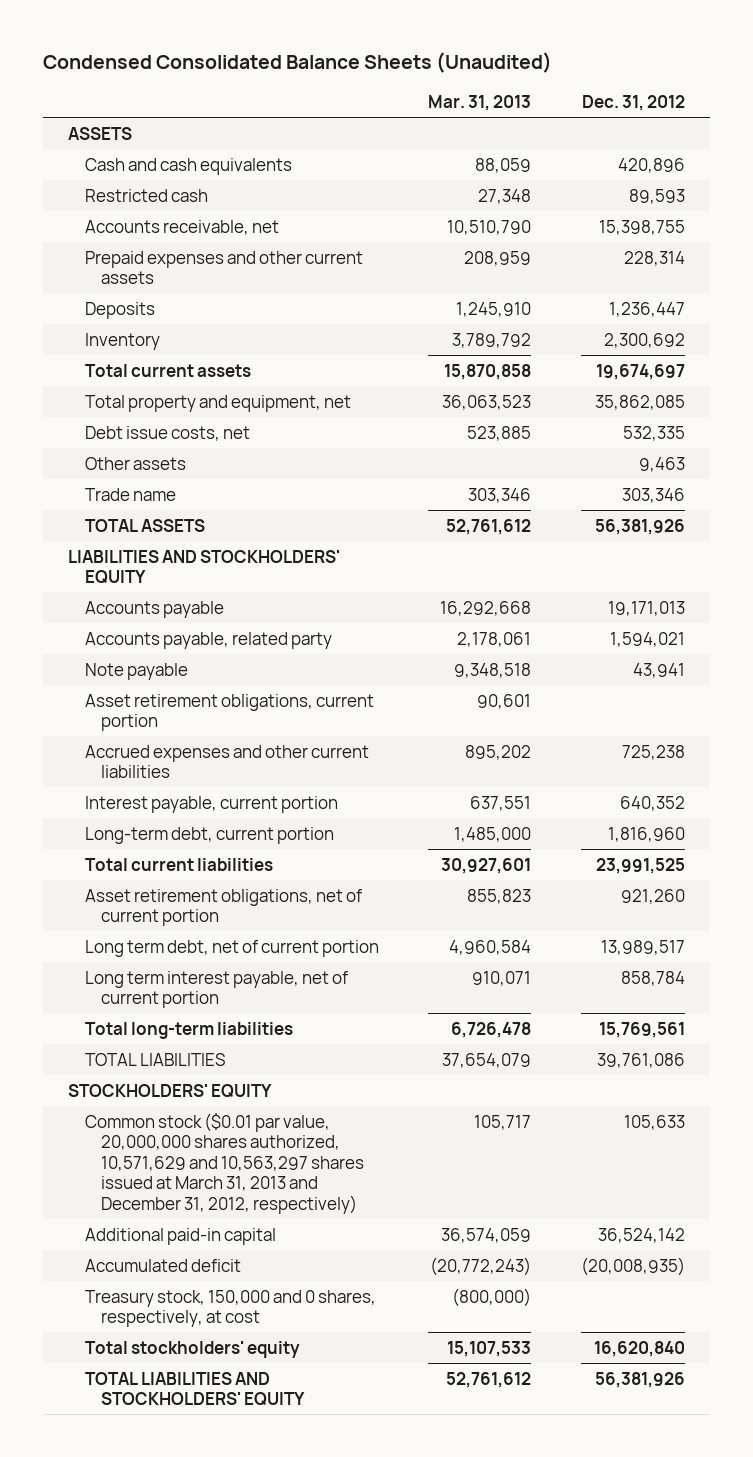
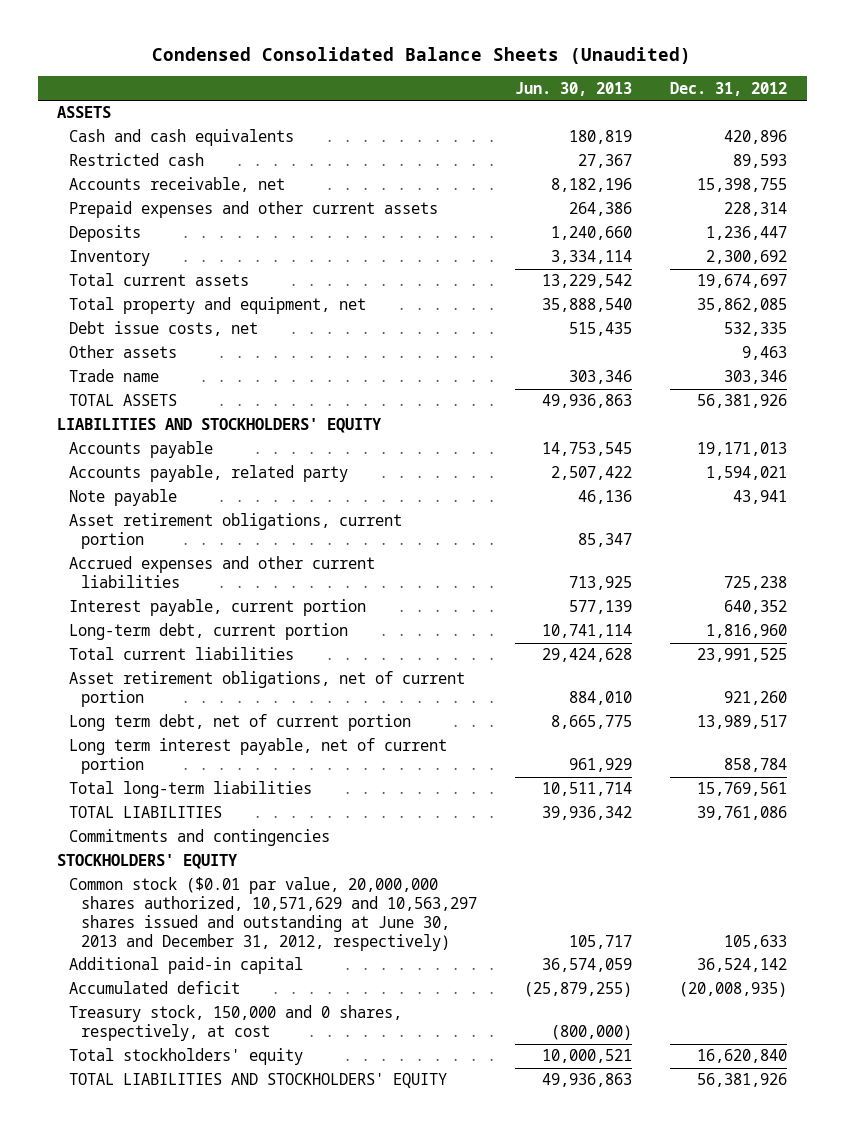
[428,94,532,111] Mar. 31, 2013 -> none
none -> [515,81,633,96] Jun. 30, 2013
none -> [68,829,330,847] Commitments and contingencies
[84,1112,365,1214] Common stock ($0.01 par value, 20,000,000 shares authorized, 10,571,629 and 10,563,297 shares issued at March 31, 2013 and December 31, 2012, respectively) -> [68,877,477,952] Common stock ($0.01 par value, 20,000,000 shares authorized, 10,571,629 and 10,563,297 shares issued and outstanding at June 30, 2013 and December 31, 2012, respectively)

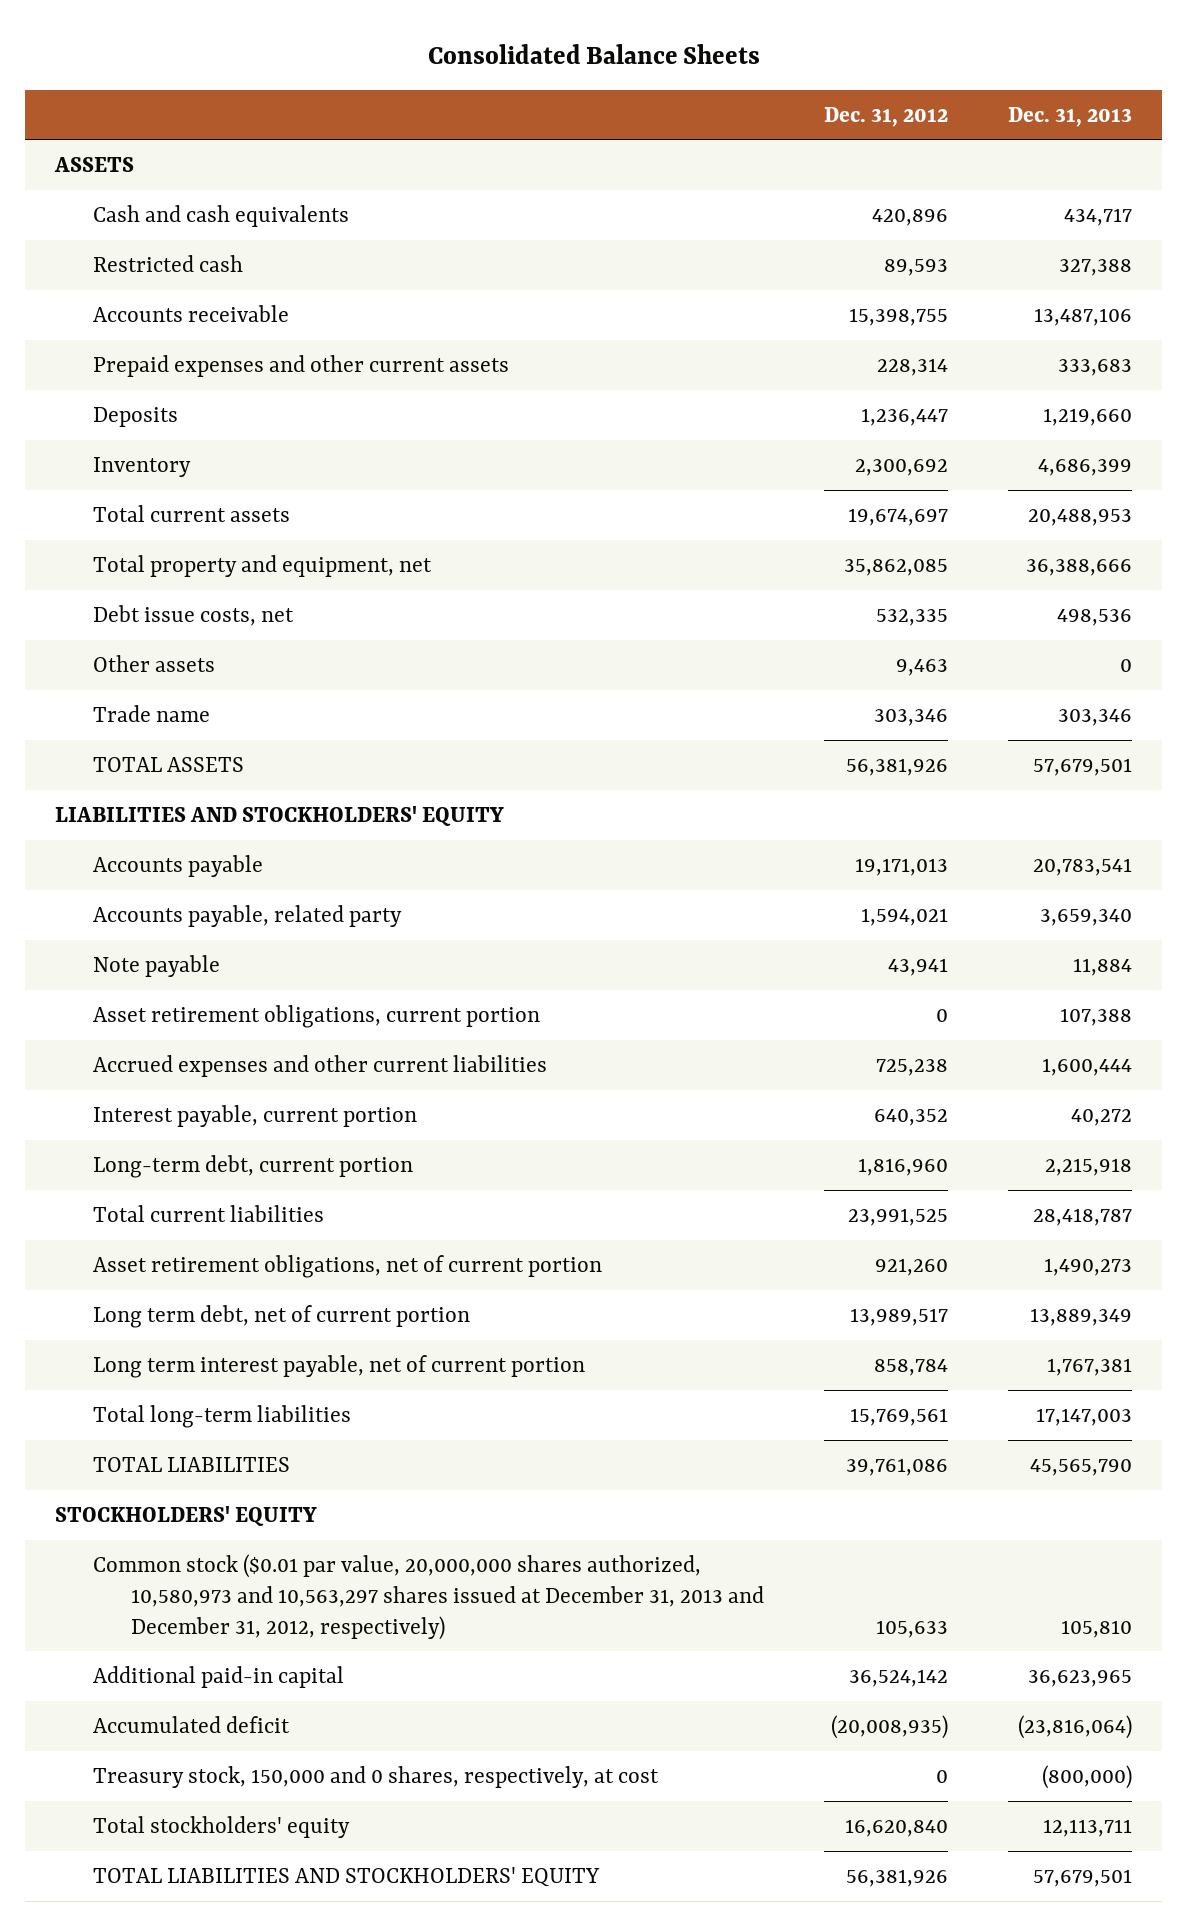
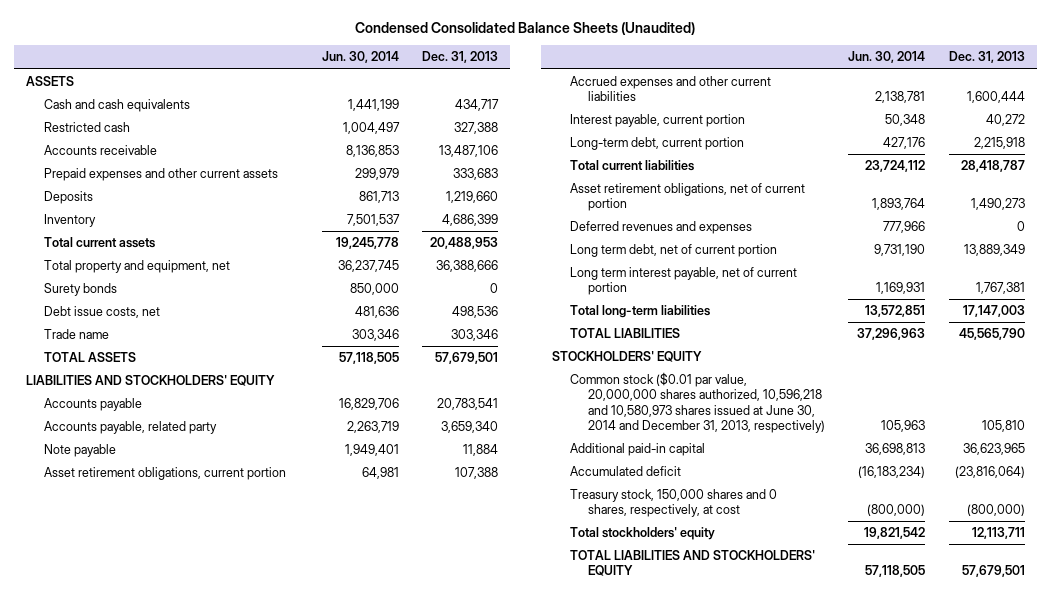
[427,44,760,65] Consolidated Balance Sheets -> [355,22,696,36] Condensed Consolidated Balance Sheets (Unaudited)
[823,106,948,127] Dec. 31, 2012 -> none
none -> [321,51,399,64] Jun. 30, 2014
none -> [43,283,117,297] Surety bonds
[93,655,216,673] Other assets -> none
none -> [570,221,753,235] Deferred revenues and expenses
[93,1554,765,1640] Common stock ($0.01 par value, 20,000,000 shares authorized, 10,580,973 and 10,563,297 shares issued at December 31, 2013 and December 31, 2012, respectively) -> [570,372,825,434] Common stock ($0.01 par value, 20,000,000 shares authorized, 10,596,218 and 10,580,973 shares issued at June 30, 2014 and December 31, 2013, respectively)
[93,1766,660,1789] Treasury stock, 150,000 and 0 shares, respectively, at cost -> [570,489,778,518] Treasury stock, 150,000 shares and 0 shares, respectively, at cost

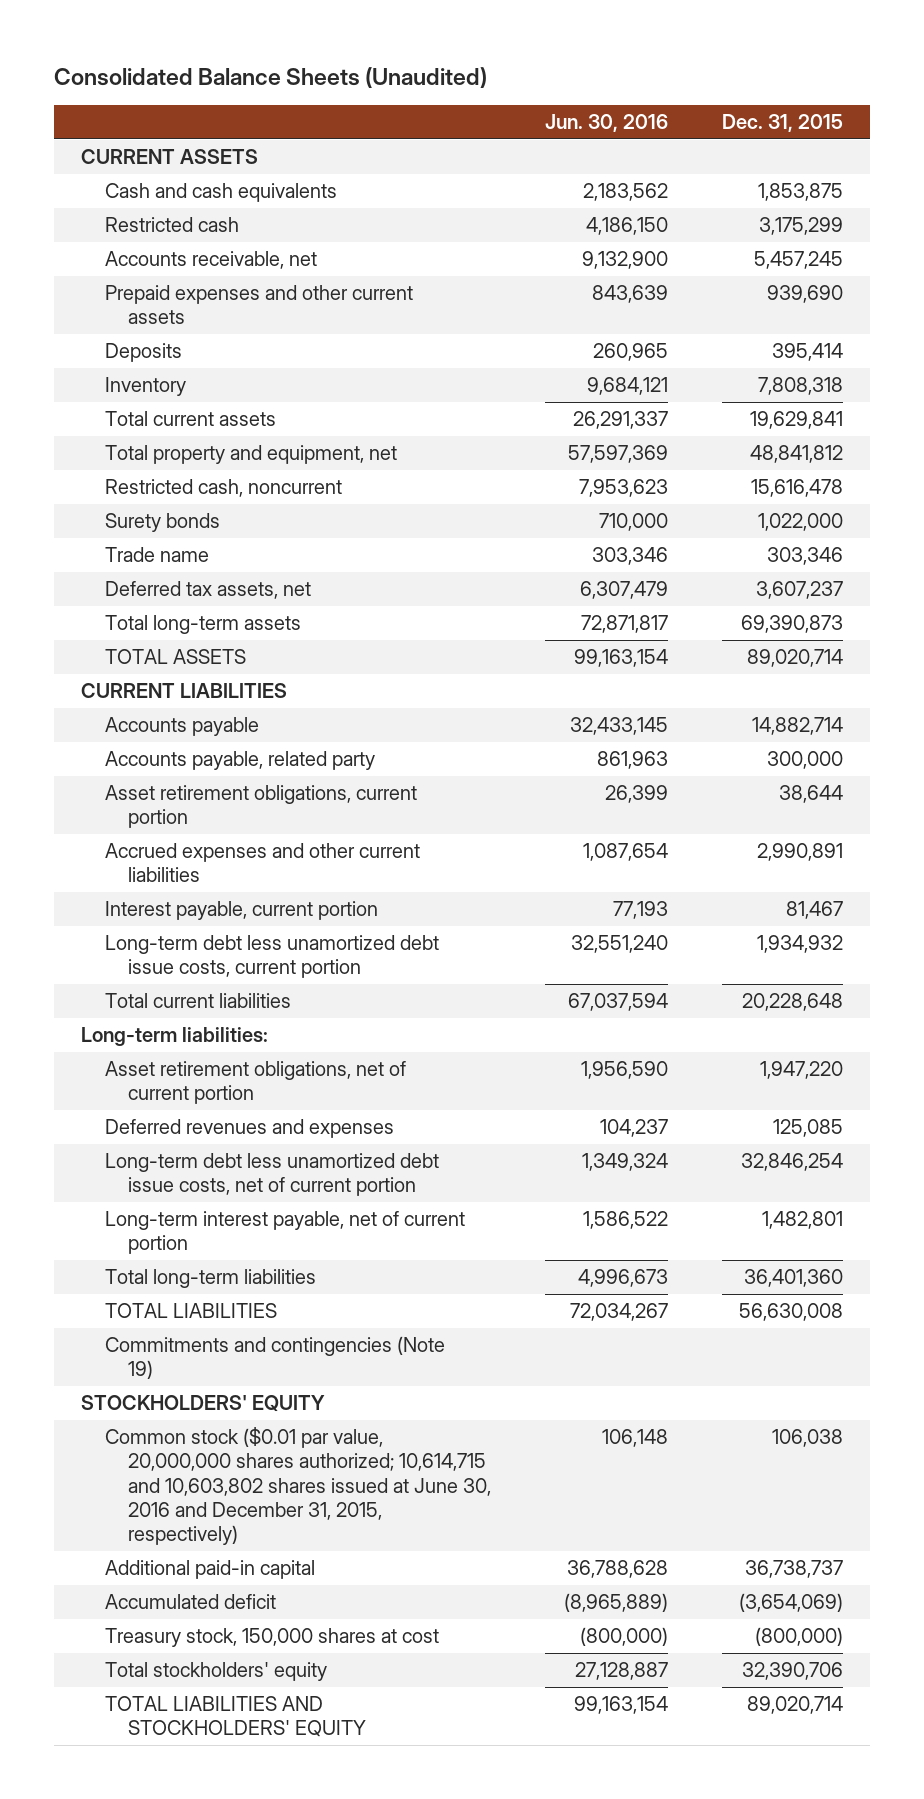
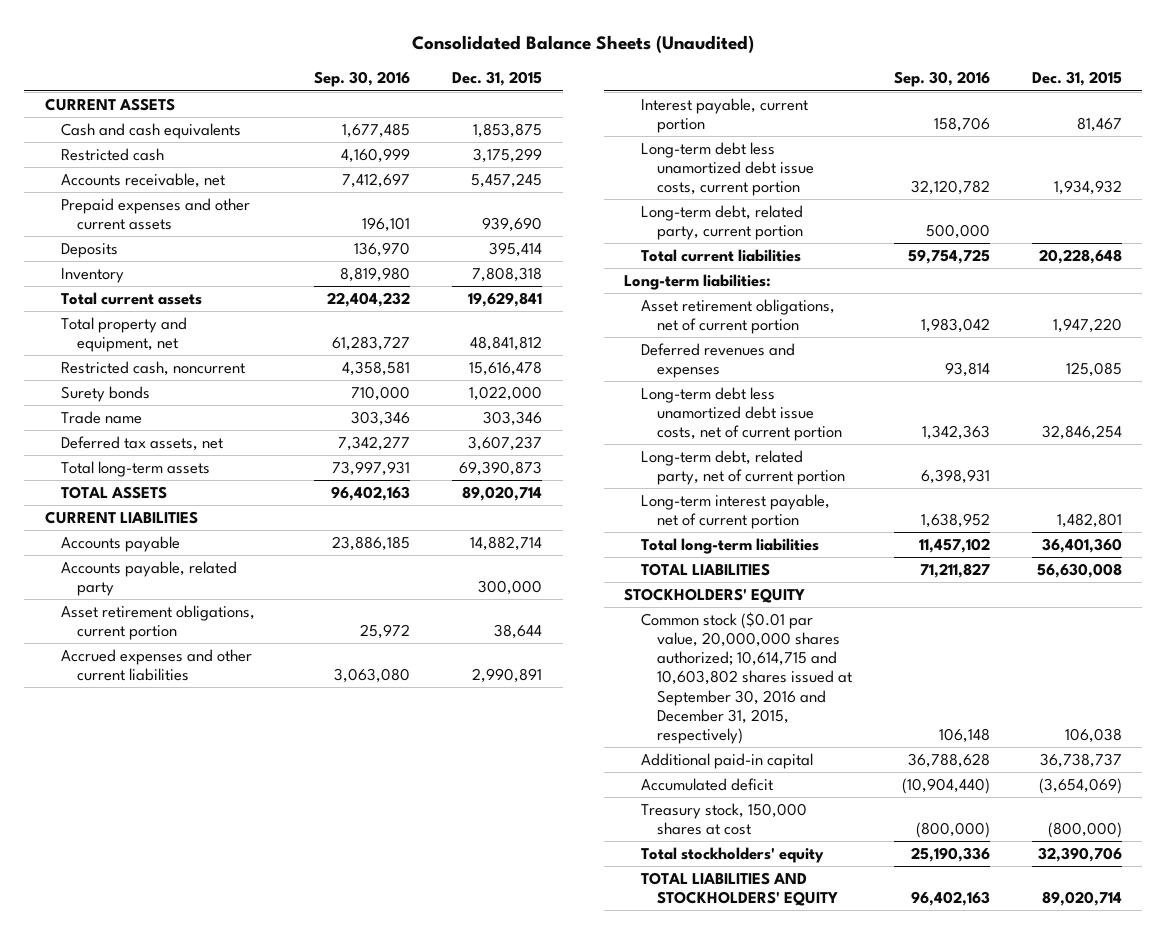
[544,114,668,133] Jun. 30, 2016 -> none
none -> [314,71,411,88] Sep. 30, 2016
none -> [640,204,804,241] Long-term debt, related party, current portion
none -> [640,449,846,486] Long-term debt, related party, net of current portion
[104,1336,445,1380] Commitments and contingencies (Note 19) -> none
[104,1427,491,1545] Common stock ($0.01 par value, 20,000,000 shares authorized; 10,614,715 and 10,603,802 shares issued at June 30, 2016 and December 31, 2015, respectively) -> [640,611,853,744] Common stock ($0.01 par value, 20,000,000 shares authorized; 10,614,715 and 10,603,802 shares issued at September 30, 2016 and December 31, 2015, respectively)

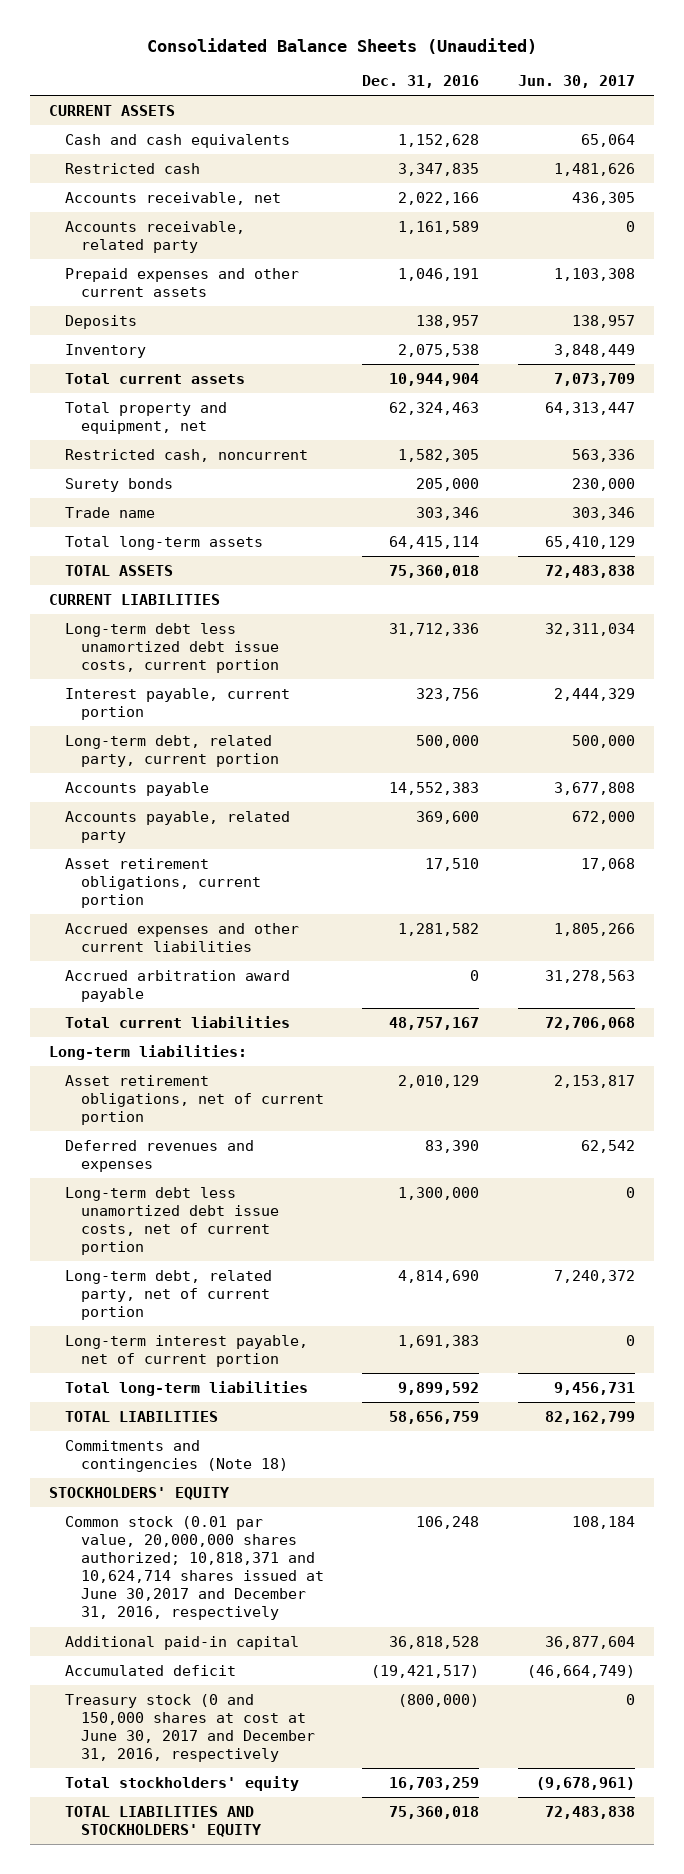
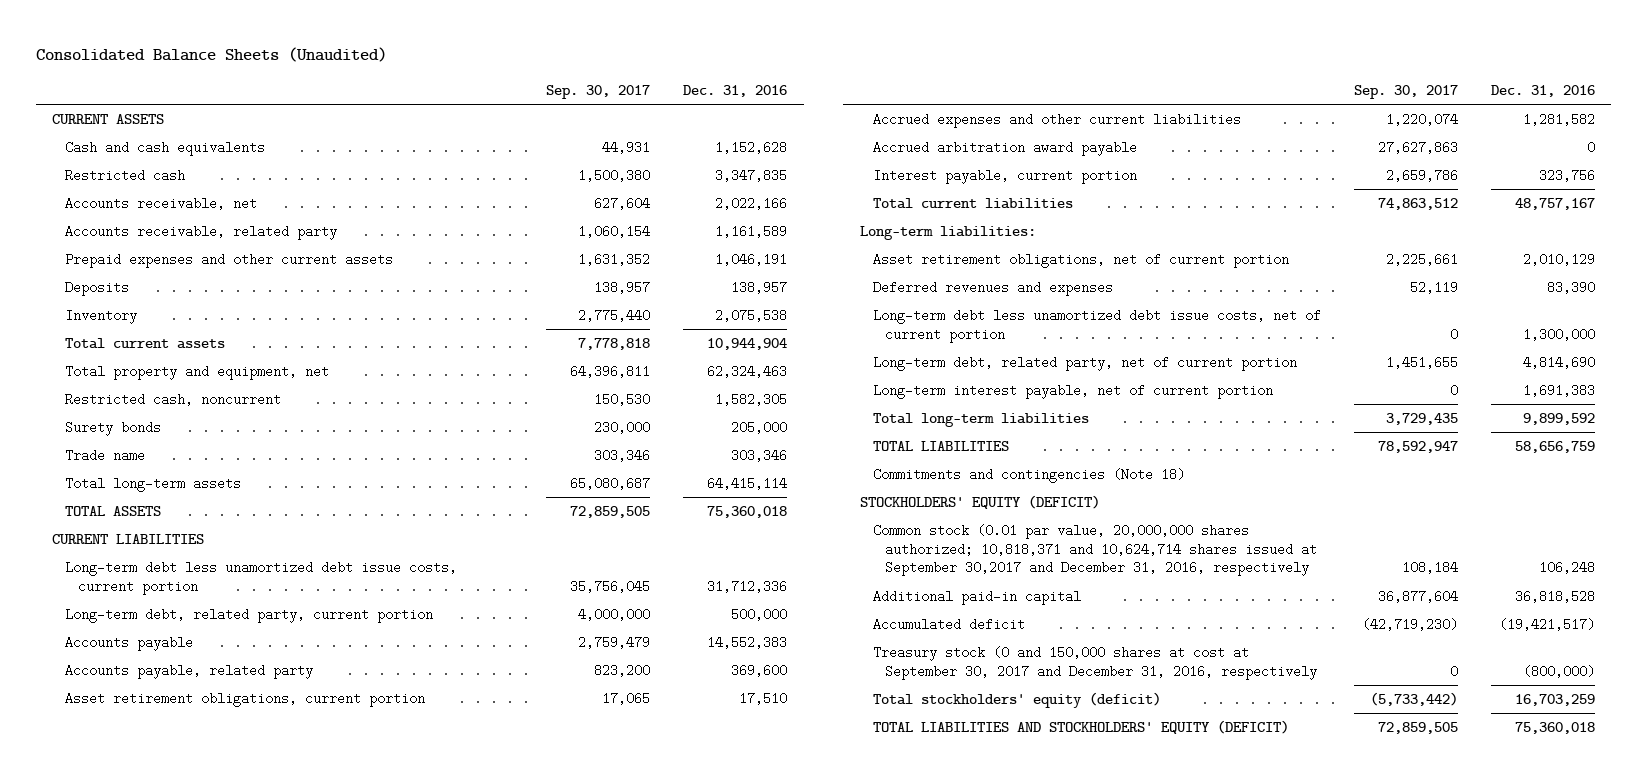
[517,75,635,89] Jun. 30, 2017 -> none
none -> [546,84,651,99] Sep. 30, 2017
[64,687,290,720] Interest payable, current portion -> [872,168,1137,184] Interest payable, current portion
[49,1486,230,1500] STOCKHOLDERS' EQUITY -> [859,494,1100,509] STOCKHOLDERS' EQUITY (DEFICIT)
[64,1515,324,1621] Common stock (0.01 par value, 20,000,000 shares authorized; 10,818,371 and 10,624,714 shares issued at June 30,2017 and December 31, 2016, respectively -> [872,523,1318,577] Common stock (0.01 par value, 20,000,000 shares authorized; 10,818,371 and 10,624,714 shares issued at September 30,2017 and December 31, 2016, respectively
[64,1693,315,1763] Treasury stock (0 and 150,000 shares at cost at June 30, 2017 and December 31, 2016, respectively -> [872,645,1318,680] Treasury stock (0 and 150,000 shares at cost at September 30, 2017 and December 31, 2016, respectively
[64,1775,299,1791] Total stockholders' equity -> [872,691,1161,708] Total stockholders' equity (deficit)
[64,1805,261,1837] TOTAL LIABILITIES AND STOCKHOLDERS' EQUITY -> [872,719,1289,734] TOTAL LIABILITIES AND STOCKHOLDERS' EQUITY (DEFICIT)

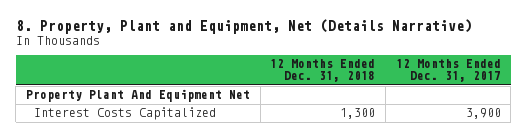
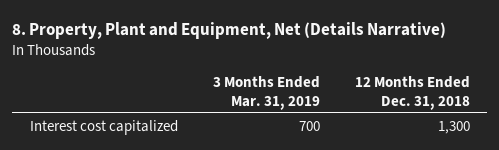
[395,59,501,83] 12 Months Ended Dec. 31, 2017 -> none
none -> [212,76,320,110] 3 Months Ended Mar. 31, 2019
[25,89,250,103] Property Plant And Equipment Net -> none
[33,107,216,121] Interest Costs Capitalized -> [29,120,178,136] Interest cost capitalized

